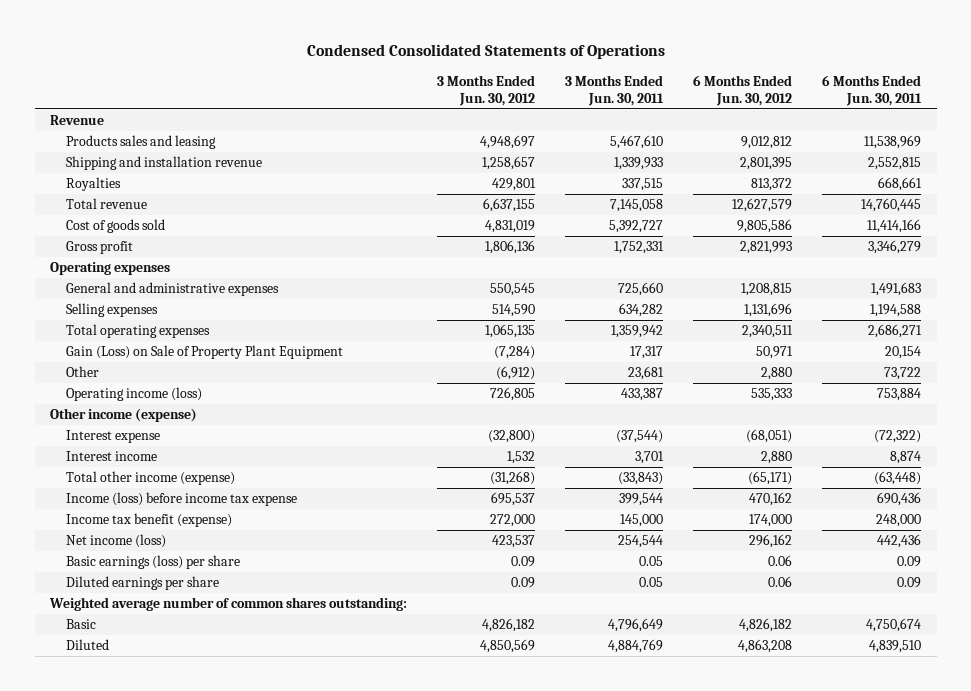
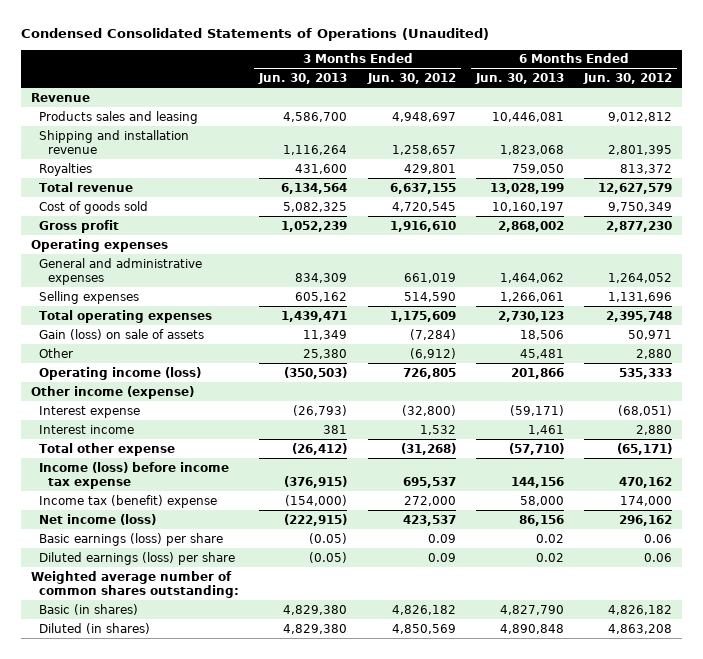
[306,44,665,60] Condensed Consolidated Statements of Operations -> [20,28,489,42] Condensed Consolidated Statements of Operations (Unaudited)
[565,74,665,106] 3 Months Ended Jun. 30, 2011 -> none
[822,74,923,106] 6 Months Ended Jun. 30, 2011 -> none
none -> [258,73,348,85] Jun. 30, 2013
none -> [474,73,564,85] Jun. 30, 2013
[484,220,535,234] 4,831,019 -> [391,201,456,212] 4,720,545
[737,219,793,234] 9,805,586 -> [608,201,673,212] 9,750,349
[484,240,535,255] 1,806,136 -> [389,220,456,232] 1,916,610
[740,241,793,255] 2,821,993 -> [606,220,673,232] 2,877,230
[489,283,535,297] 550,545 -> [403,272,456,283] 661,019
[741,283,793,297] 1,208,815 -> [608,272,673,283] 1,264,052
[484,324,535,339] 1,065,135 -> [389,310,456,322] 1,175,609
[742,325,794,339] 2,340,511 -> [606,310,673,322] 2,395,748
[66,345,344,360] Gain (Loss) on Sale of Property Plant Equipment -> [39,328,205,340] Gain (loss) on sale of assets
[66,471,236,486] Total other income (expense) -> [39,442,176,456] Total other expense
[66,513,233,528] Income tax benefit (expense) -> [39,494,218,508] Income tax (benefit) expense
[66,576,220,591] Diluted earnings per share -> [39,551,236,565] Diluted earnings (loss) per share
[66,619,97,630] Basic -> [39,603,139,615] Basic (in shares)
[66,639,110,651] Diluted -> [39,622,151,634] Diluted (in shares)

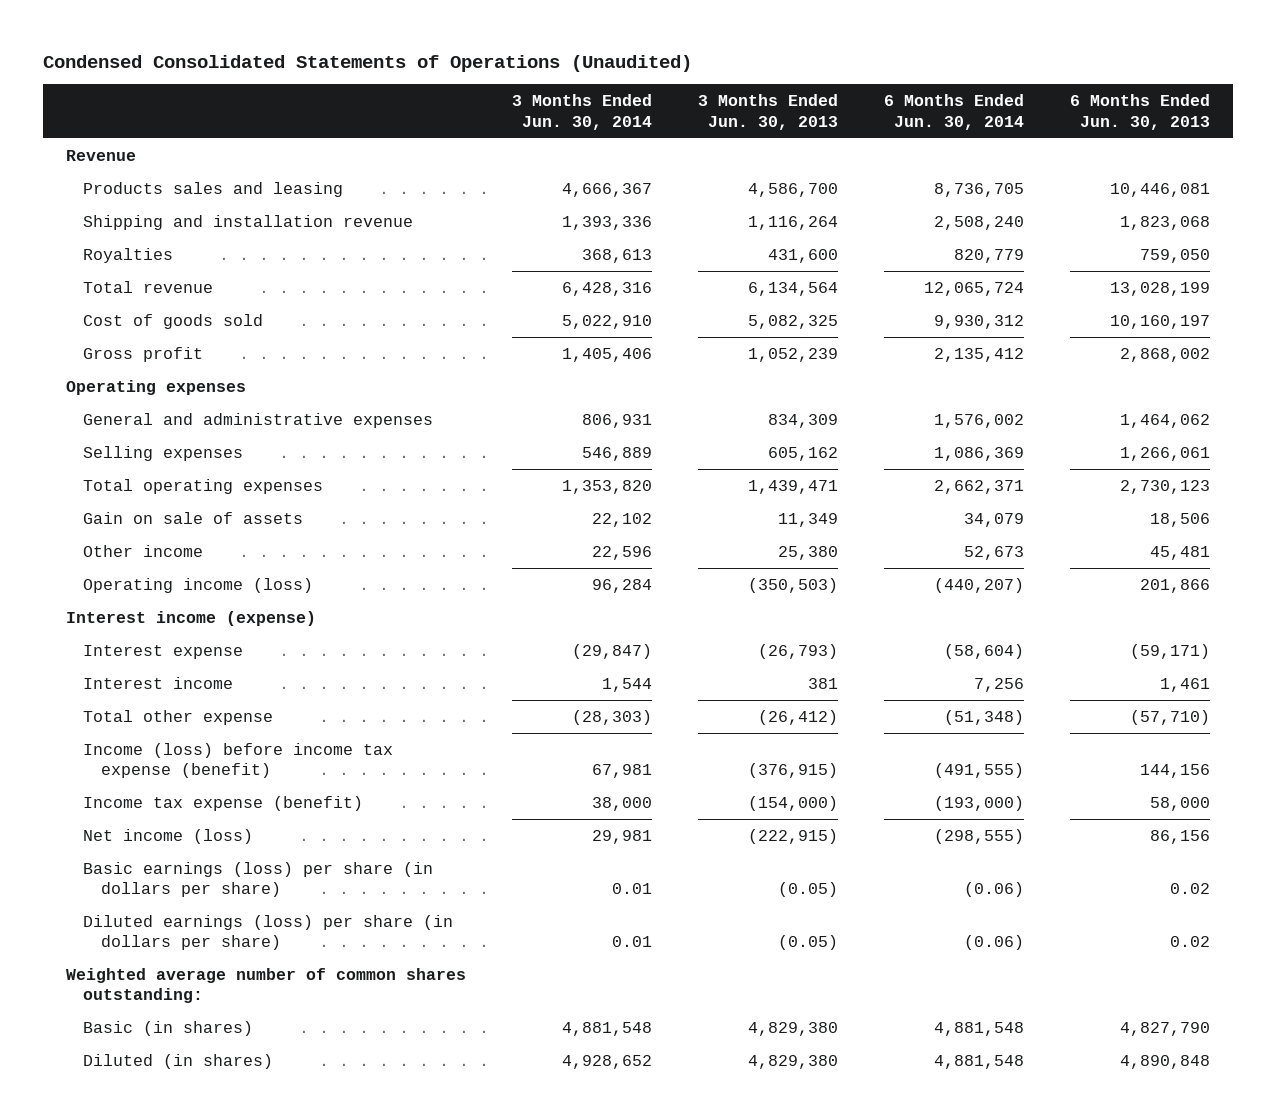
[366,73,456,85] Jun. 30, 2012 -> none
[583,73,673,85] Jun. 30, 2012 -> none
none -> [511,94,652,130] 3 Months Ended Jun. 30, 2014
none -> [883,94,1024,130] 6 Months Ended Jun. 30, 2014
[39,328,205,340] Gain (loss) on sale of assets -> [83,511,304,524] Gain on sale of assets
[39,347,74,358] Other -> [83,544,204,557] Other income
[30,385,194,399] Other income (expense) -> [65,610,316,626] Interest income (expense)
[39,461,230,489] Income (loss) before income tax expense -> [83,742,394,779] Income (loss) before income tax expense (benefit)
[39,494,218,508] Income tax (benefit) expense -> [83,795,364,811] Income tax expense (benefit)
[39,532,224,546] Basic earnings (loss) per share -> [83,861,434,898] Basic earnings (loss) per share (in dollars per share)
[39,551,236,565] Diluted earnings (loss) per share -> [83,914,454,951] Diluted earnings (loss) per share (in dollars per share)

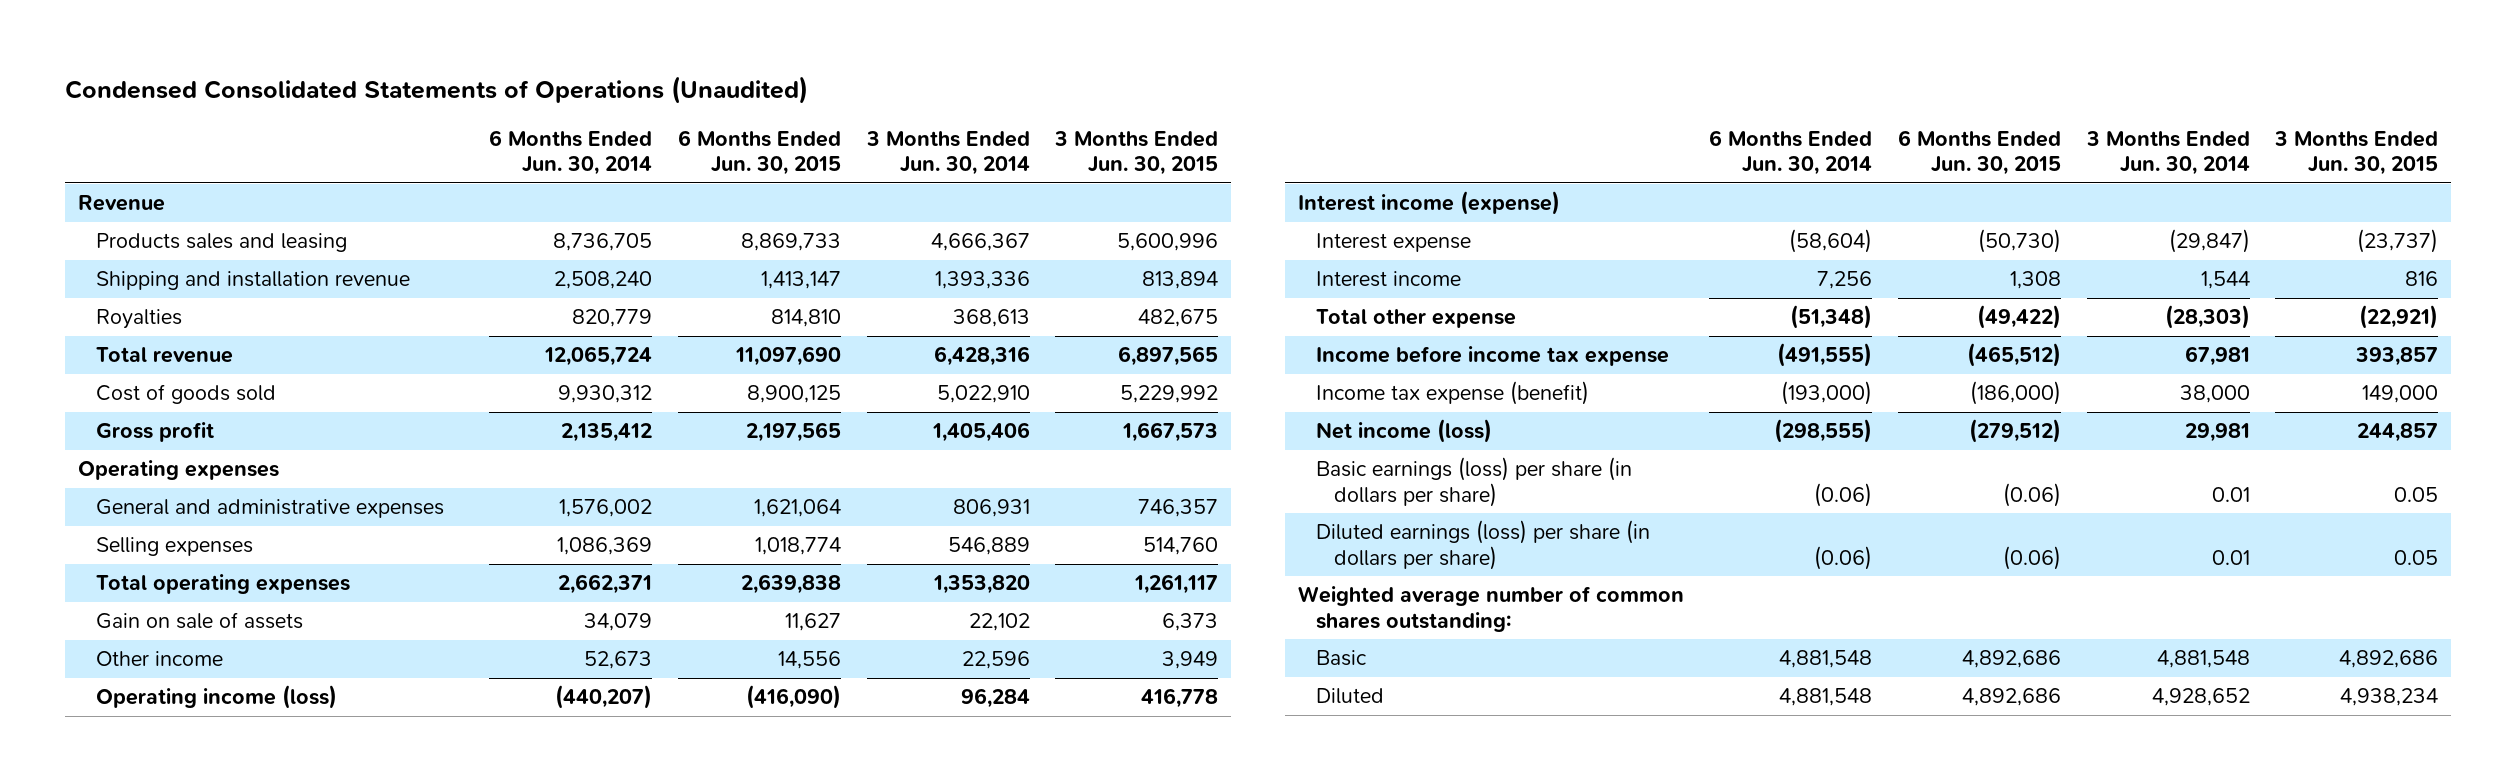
[697,94,838,130] 3 Months Ended Jun. 30, 2013 -> none
[1069,94,1210,130] 6 Months Ended Jun. 30, 2013 -> none
none -> [677,130,841,176] 6 Months Ended Jun. 30, 2015
none -> [1054,131,1219,176] 3 Months Ended Jun. 30, 2015
[83,742,394,779] Income (loss) before income tax expense (benefit) -> [1315,346,1669,367] Income before income tax expense
[83,1020,254,1036] Basic (in shares) -> [1315,650,1367,667] Basic
[83,1053,274,1069] Diluted (in shares) -> [1315,688,1384,705] Diluted

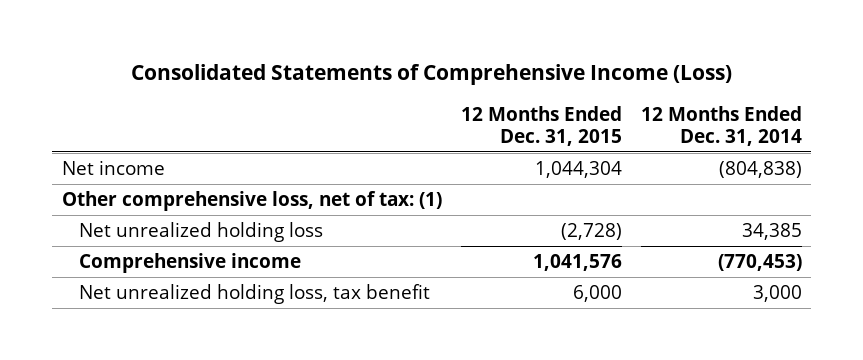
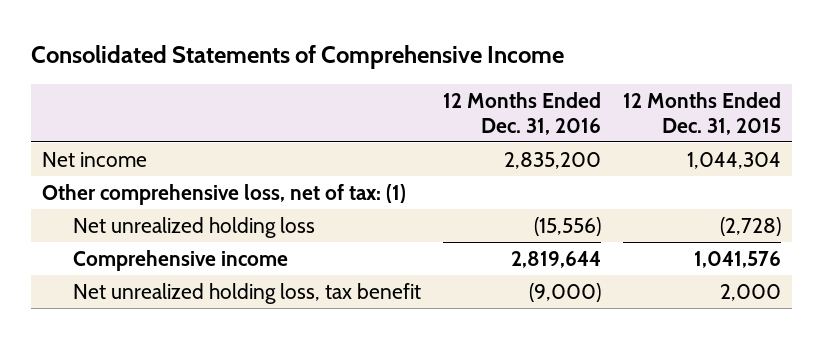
[130,64,732,86] Consolidated Statements of Comprehensive Income (Loss) -> [30,44,564,69] Consolidated Statements of Comprehensive Income
[640,105,802,146] 12 Months Ended Dec. 31, 2014 -> none
none -> [442,91,601,135] 12 Months Ended Dec. 31, 2016
[572,285,622,303] 6,000 -> [719,283,781,301] 2,000

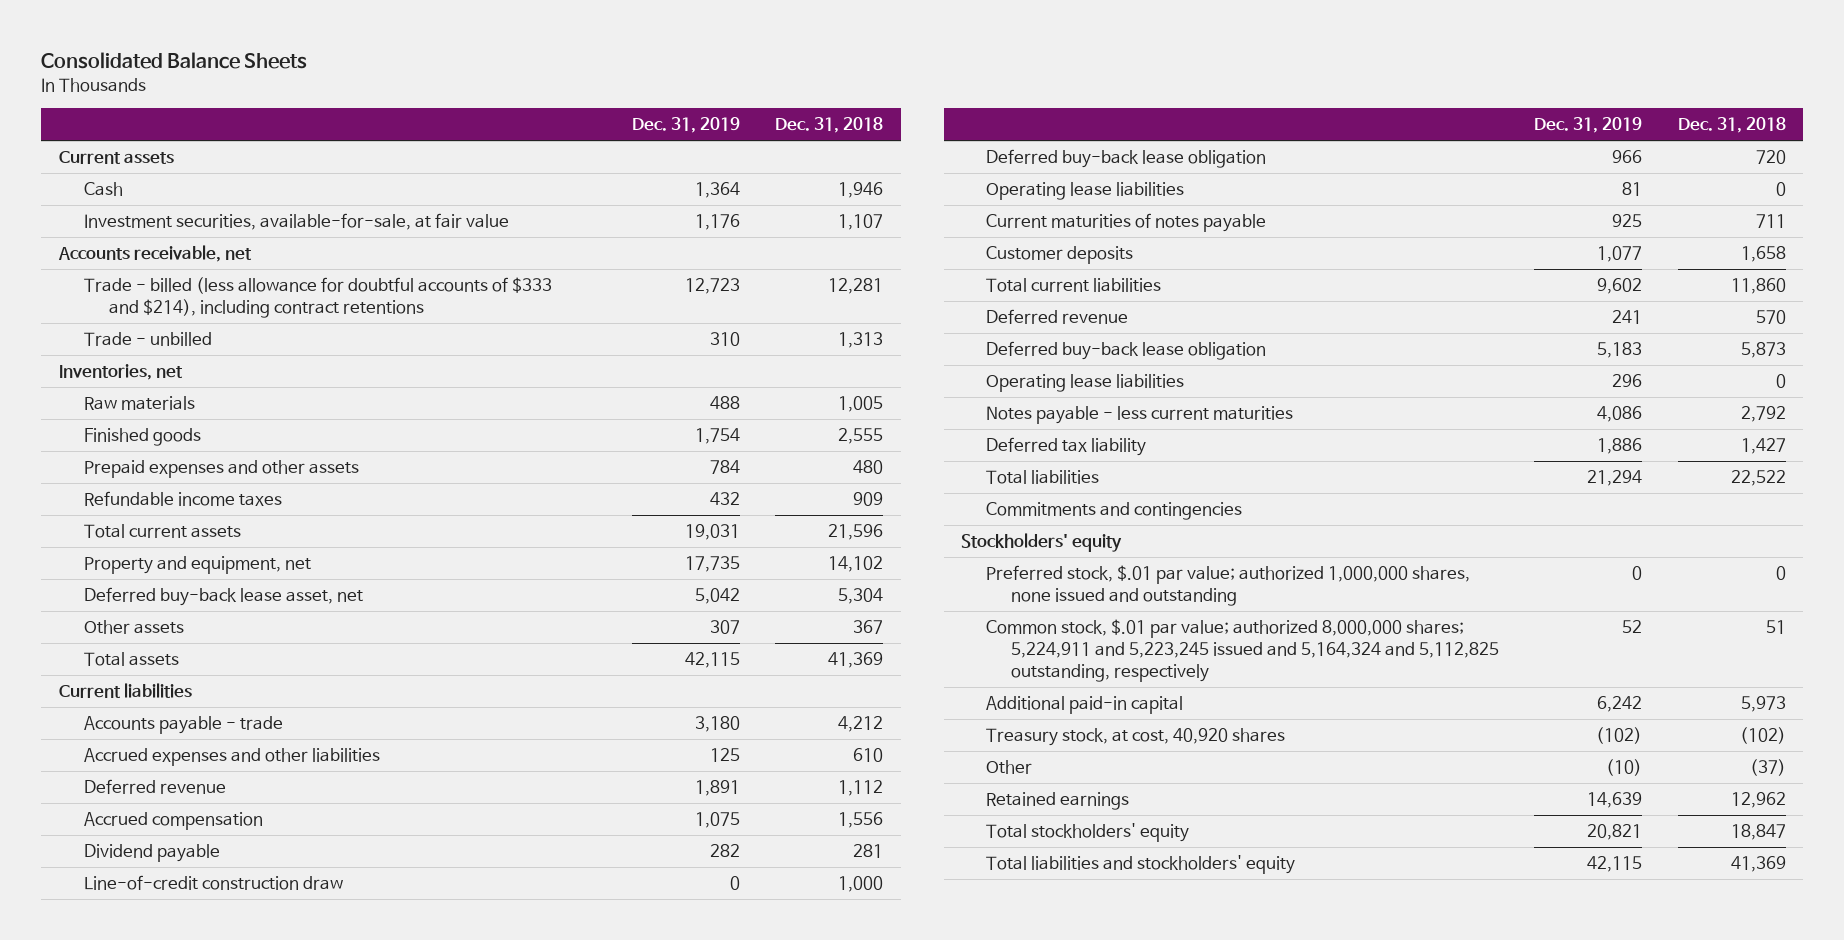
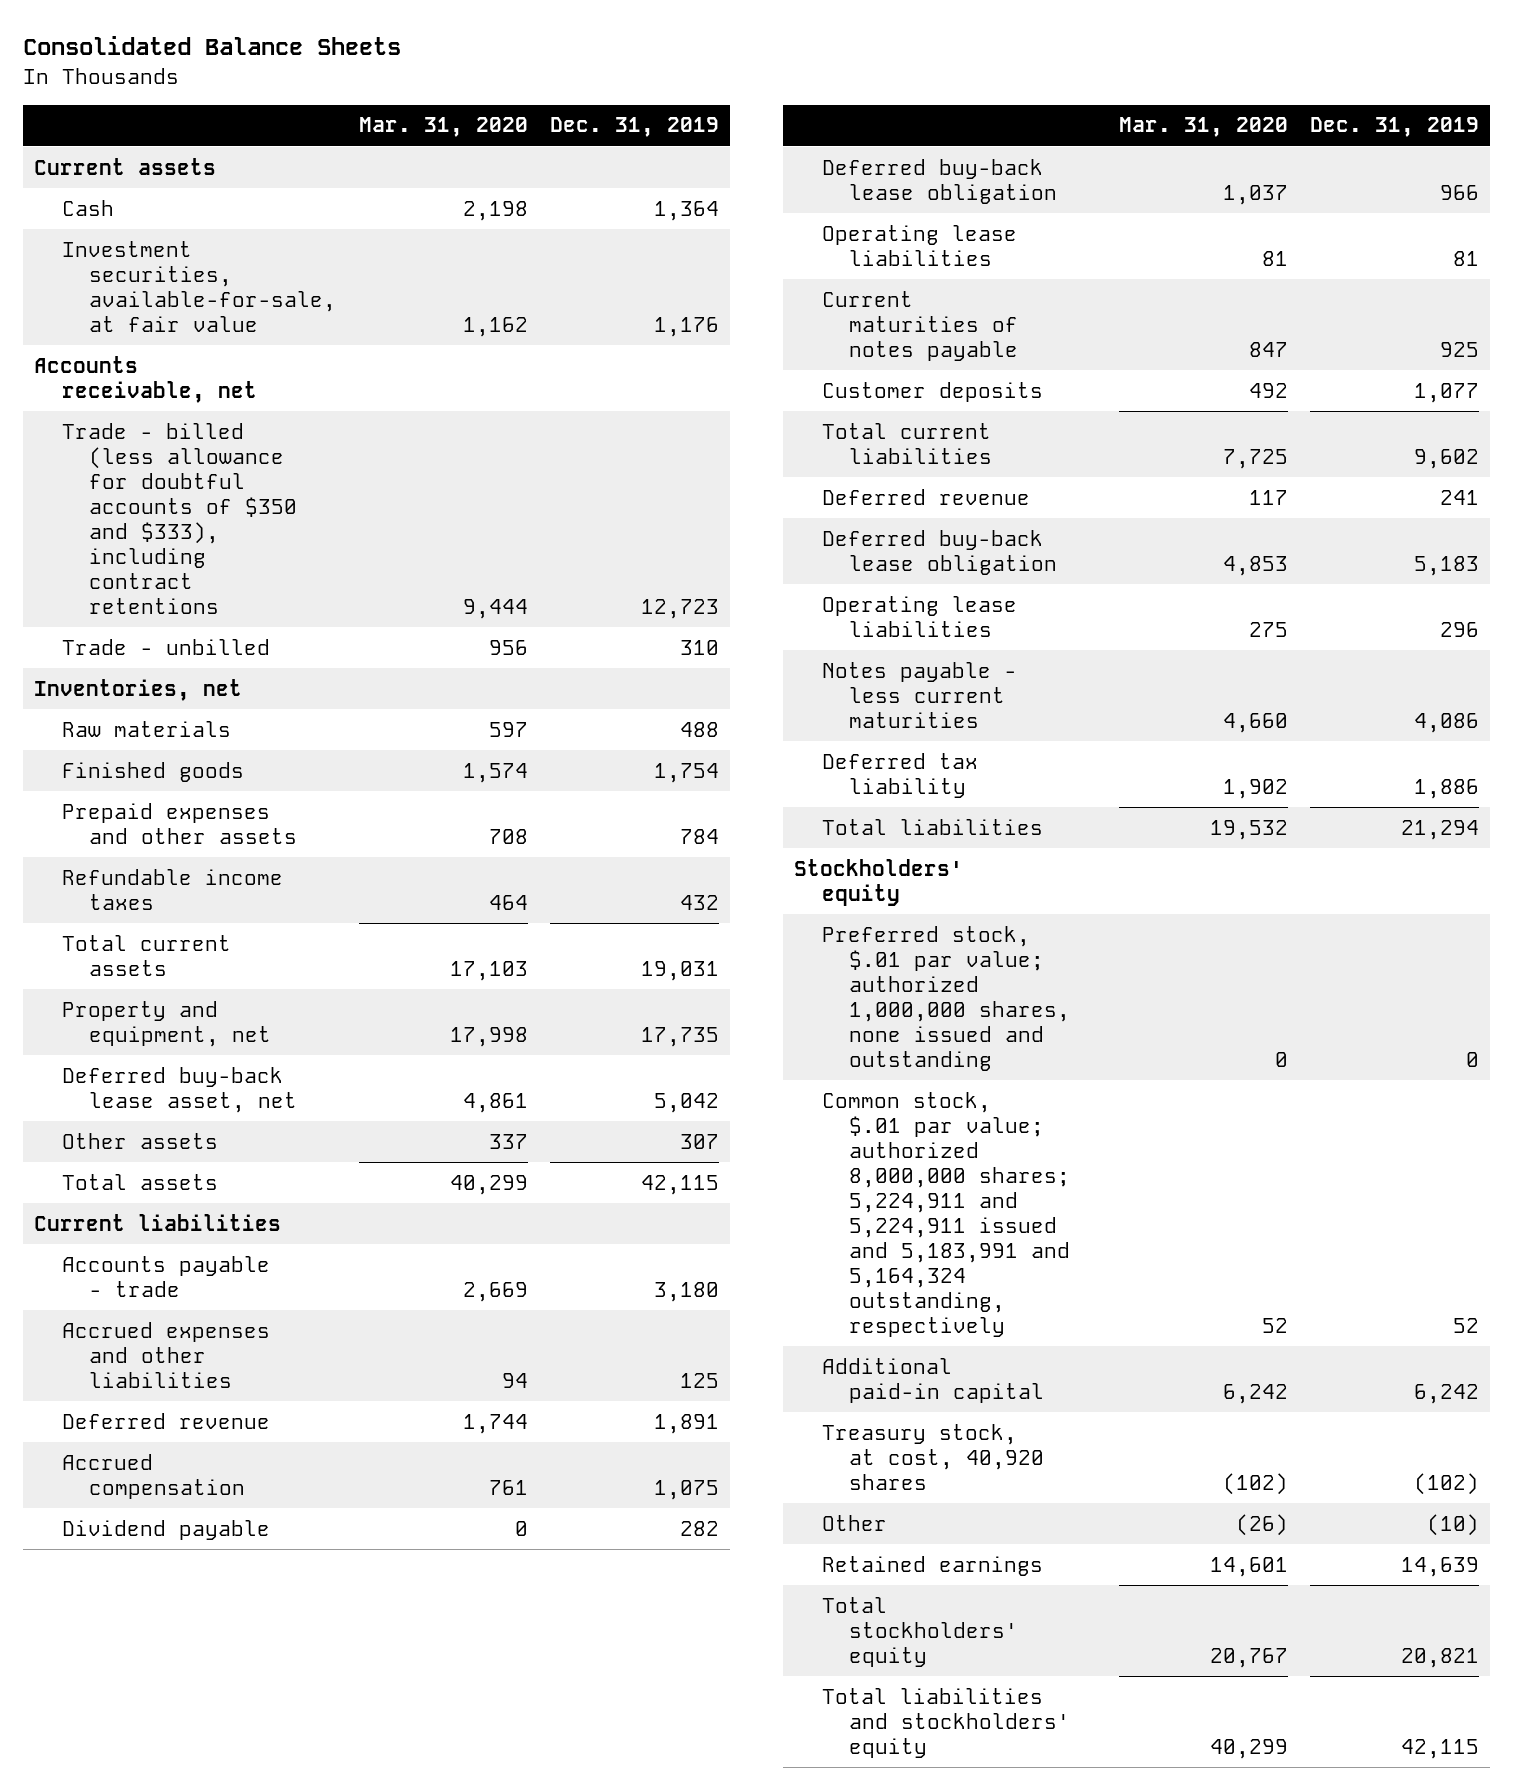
[775,117,884,134] Dec. 31, 2018 -> none
none -> [358,117,528,138] Mar. 31, 2020
[83,277,552,319] Trade - billed (less allowance for doubtful accounts of $333 and $214), including contract retentions -> [61,422,298,614] Trade - billed (less allowance for doubtful accounts of $350 and $333), including contract retentions
[83,875,343,891] Line-of-credit construction draw -> none
[986,502,1243,521] Commitments and contingencies -> none
[986,619,1500,682] Common stock, $.01 par value; authorized 8,000,000 shares; 5,224,911 and 5,223,245 issued and 5,164,324 and 5,112,825 outstanding, respectively -> [821,1091,1071,1337] Common stock, $.01 par value; authorized 8,000,000 shares; 5,224,911 and 5,224,911 issued and 5,183,991 and 5,164,324 outstanding, respectively

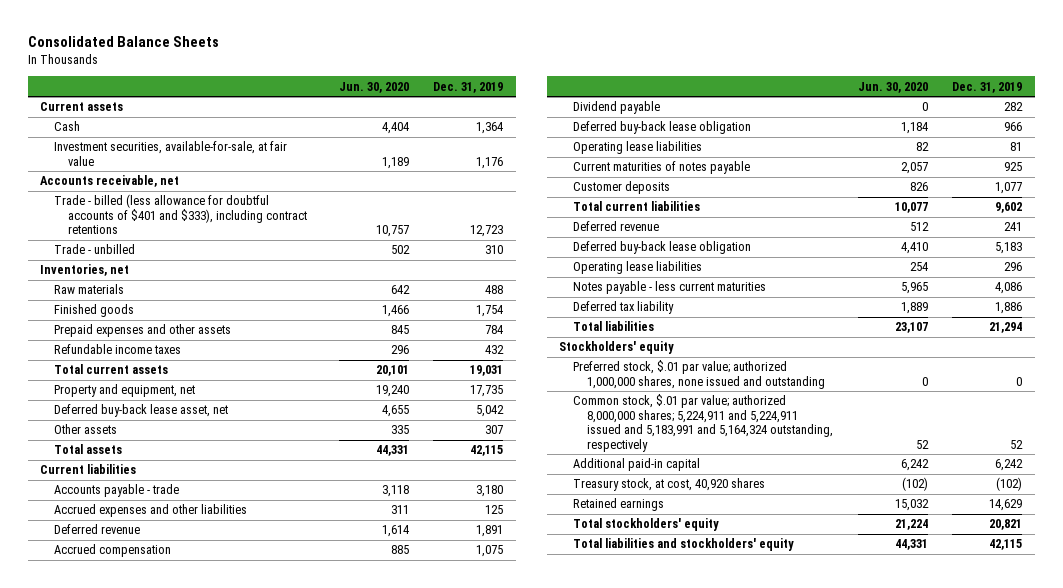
[358,117,528,138] Mar. 31, 2020 -> none
none -> [338,81,409,93] Jun. 30, 2020
[61,422,298,614] Trade - billed (less allowance for doubtful accounts of $350 and $333), including contract retentions -> [54,194,308,235] Trade - billed (less allowance for doubtful accounts of $401 and $333), including contract retentions
[821,1514,887,1531] Other -> none
[1400,1556,1479,1577] 14,639 -> [989,499,1023,512] 14,629

